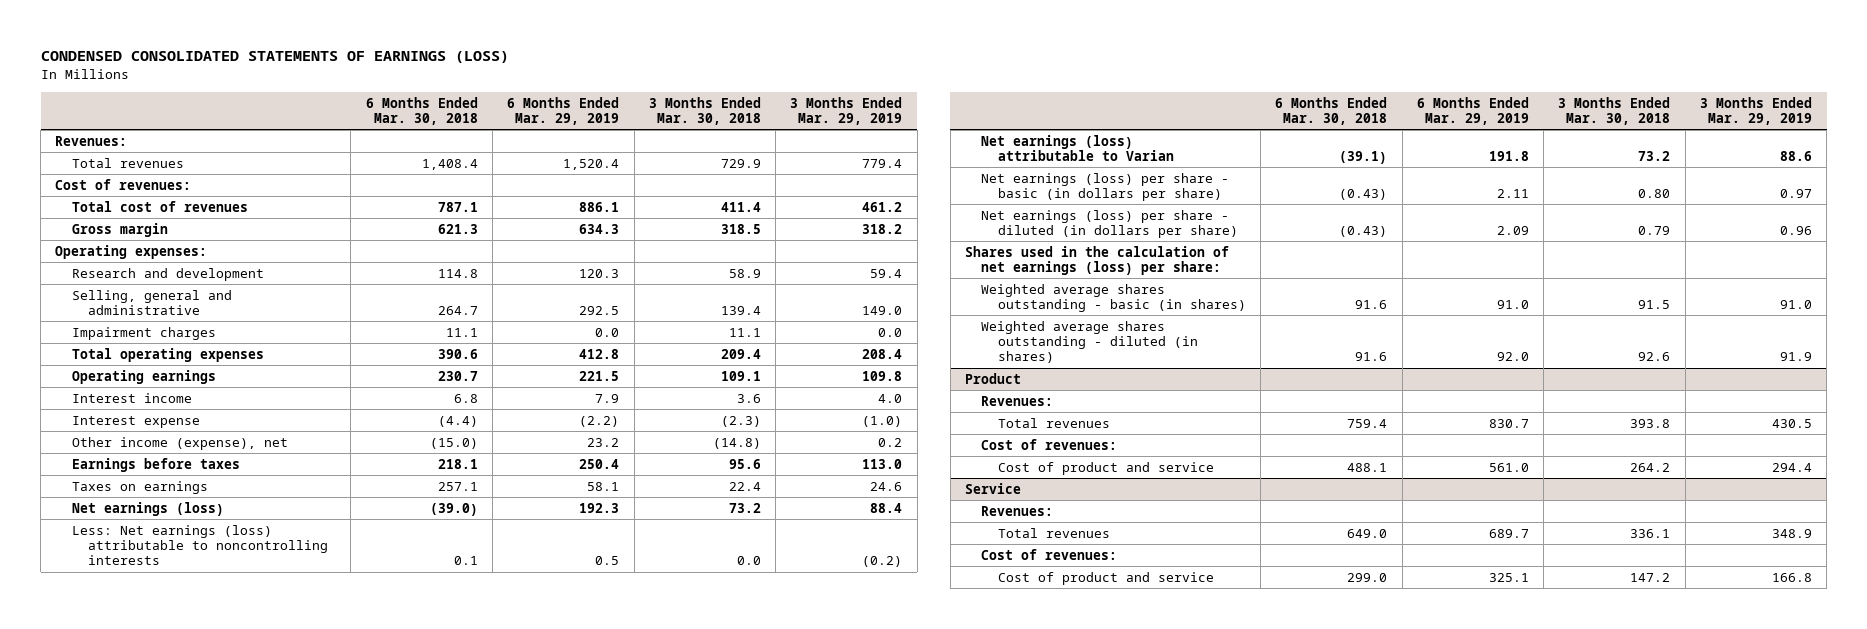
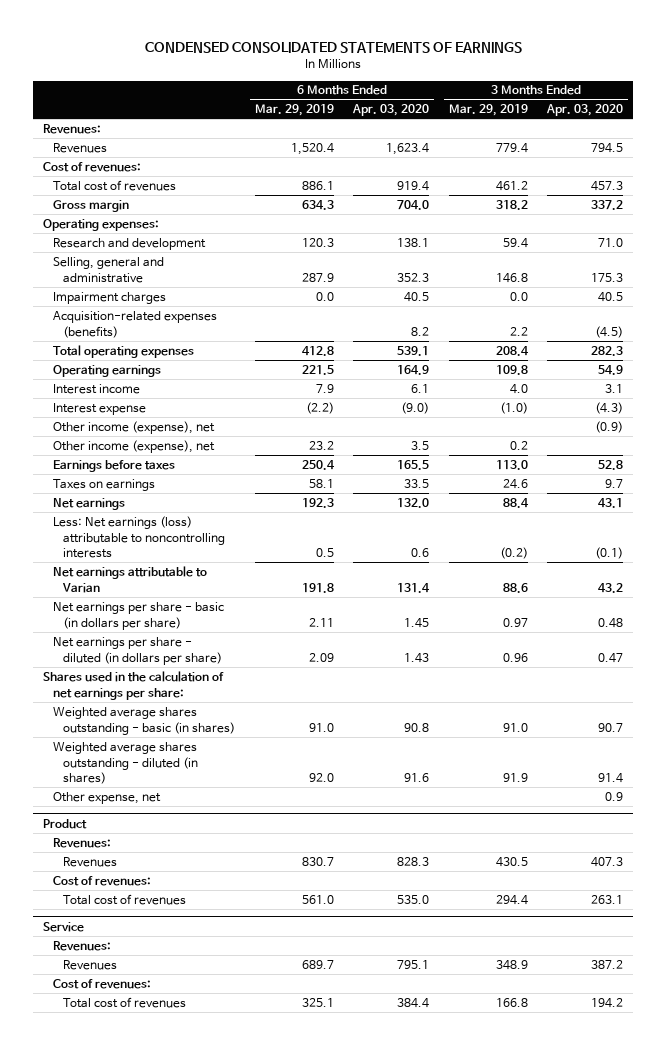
[40,51,509,64] CONDENSED CONSOLIDATED STATEMENTS OF EARNINGS (LOSS) -> [145,41,523,53] CONDENSED CONSOLIDATED STATEMENTS OF EARNINGS
[365,96,478,126] 6 Months Ended Mar. 30, 2018 -> none
[648,96,761,126] 3 Months Ended Mar. 30, 2018 -> none
none -> [352,104,430,117] Apr. 03, 2020
none -> [546,104,624,117] Apr. 03, 2020
[71,157,184,168] Total revenues -> [52,142,107,153] Revenues
[579,306,620,316] 292.5 -> [301,272,334,282] 287.9
[862,306,903,316] 149.0 -> [495,272,528,283] 146.8
none -> [52,310,217,338] Acquisition-related expenses (benefits)
none -> [52,420,215,434] Other income (expense), net
[71,501,224,516] Net earnings (loss) -> [52,497,125,510] Net earnings
[981,134,1174,162] Net earnings (loss) attributable to Varian -> [52,565,207,593] Net earnings attributable to Varian
[981,172,1230,202] Net earnings (loss) per share - basic (in dollars per share) -> [52,601,224,630] Net earnings per share - basic (in dollars per share)
[981,209,1238,239] Net earnings (loss) per share - diluted (in dollars per share) -> [52,636,222,665] Net earnings per share - diluted (in dollars per share)
[964,245,1229,276] Shares used in the calculation of net earnings (loss) per share: -> [42,670,224,700] Shares used in the calculation of net earnings per share:
none -> [52,791,161,804] Other expense, net
[997,417,1110,428] Total revenues -> [62,856,117,867] Revenues
[997,461,1214,475] Cost of product and service -> [62,893,186,905] Total cost of revenues
[997,527,1110,538] Total revenues -> [62,959,117,970] Revenues
[997,571,1214,585] Cost of product and service -> [62,996,186,1008] Total cost of revenues

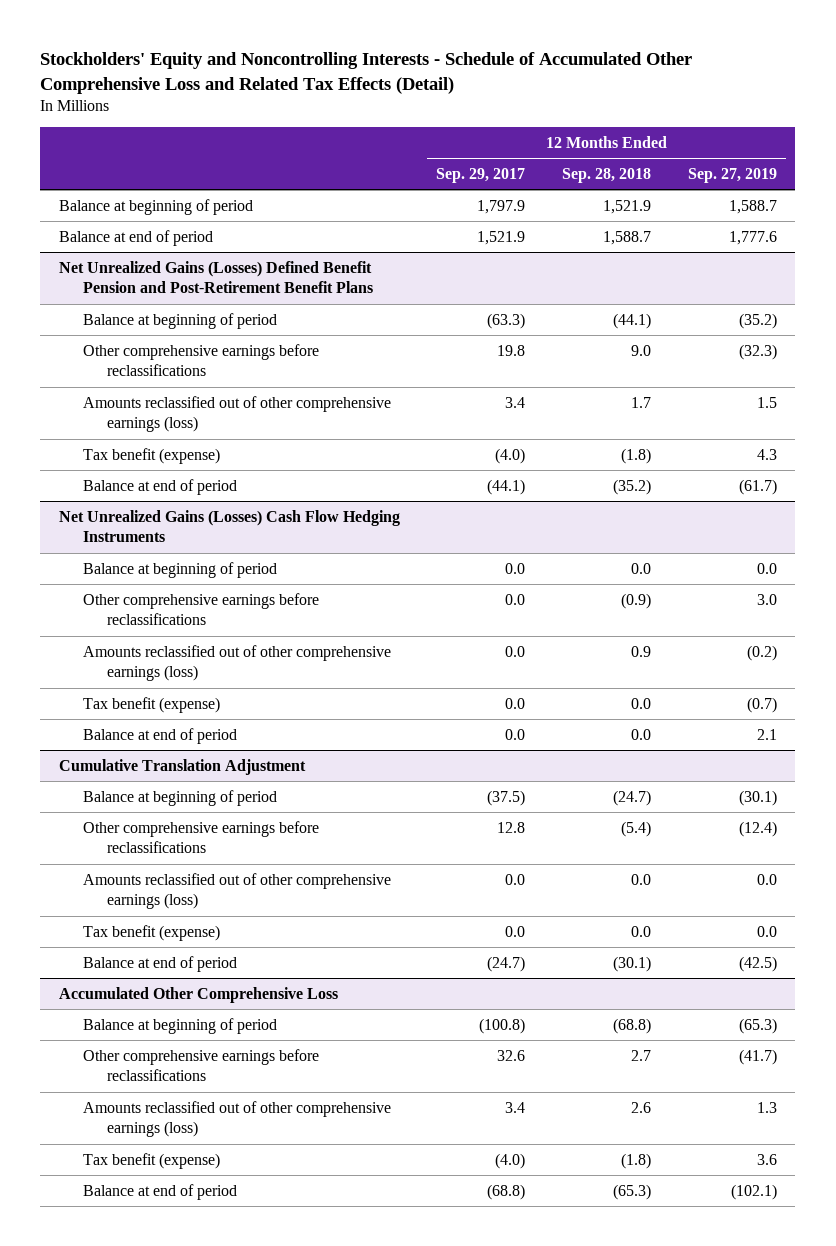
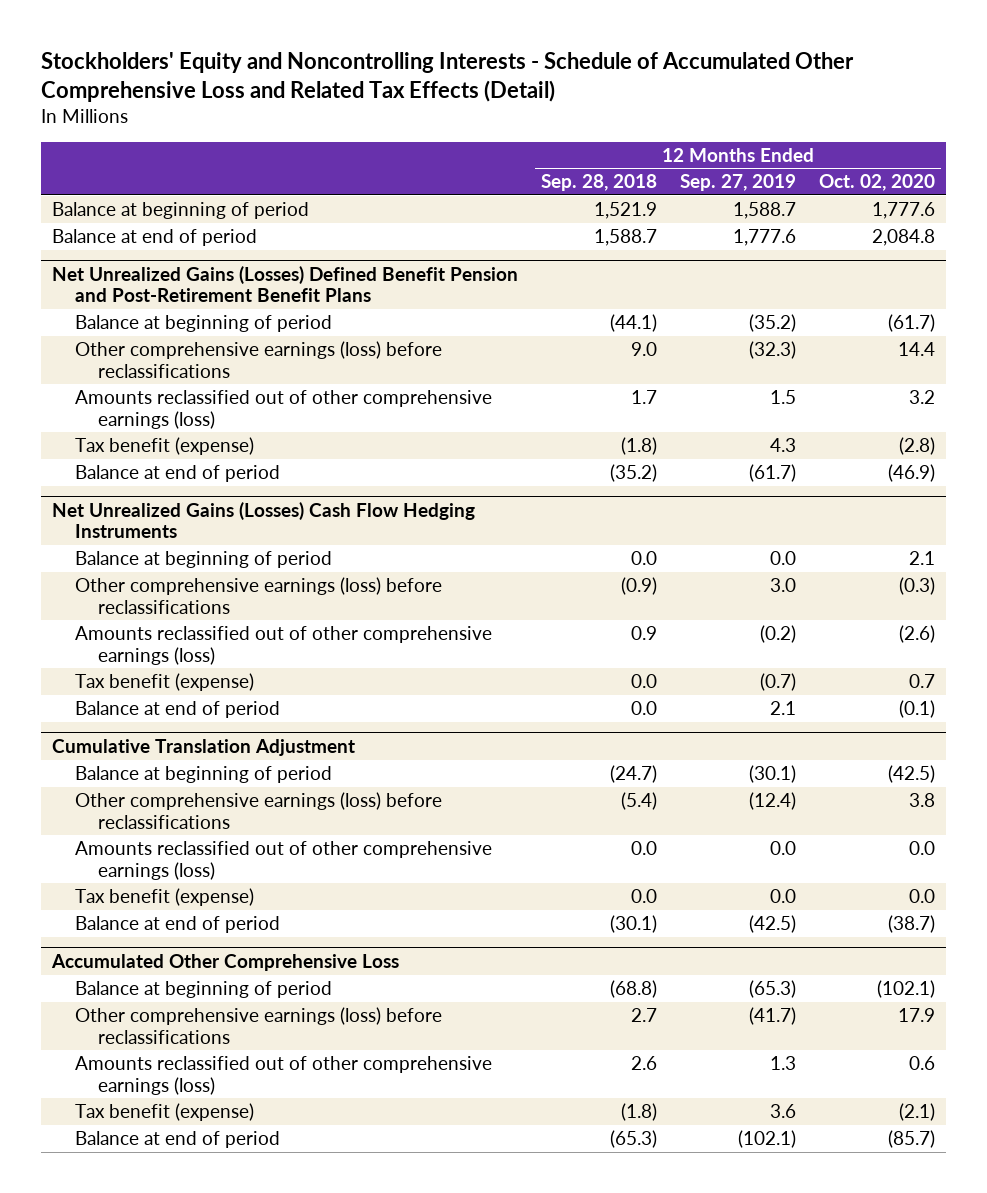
[436,167,526,183] Sep. 29, 2017 -> none
none -> [818,174,935,192] Oct. 02, 2020
[83,343,320,377] Other comprehensive earnings before reclassifications -> [74,341,442,378] Other comprehensive earnings (loss) before reclassifications
[83,592,320,626] Other comprehensive earnings before reclassifications -> [74,577,442,614] Other comprehensive earnings (loss) before reclassifications
[83,820,320,854] Other comprehensive earnings before reclassifications -> [74,792,442,829] Other comprehensive earnings (loss) before reclassifications
[83,1048,320,1082] Other comprehensive earnings before reclassifications -> [74,1007,442,1044] Other comprehensive earnings (loss) before reclassifications

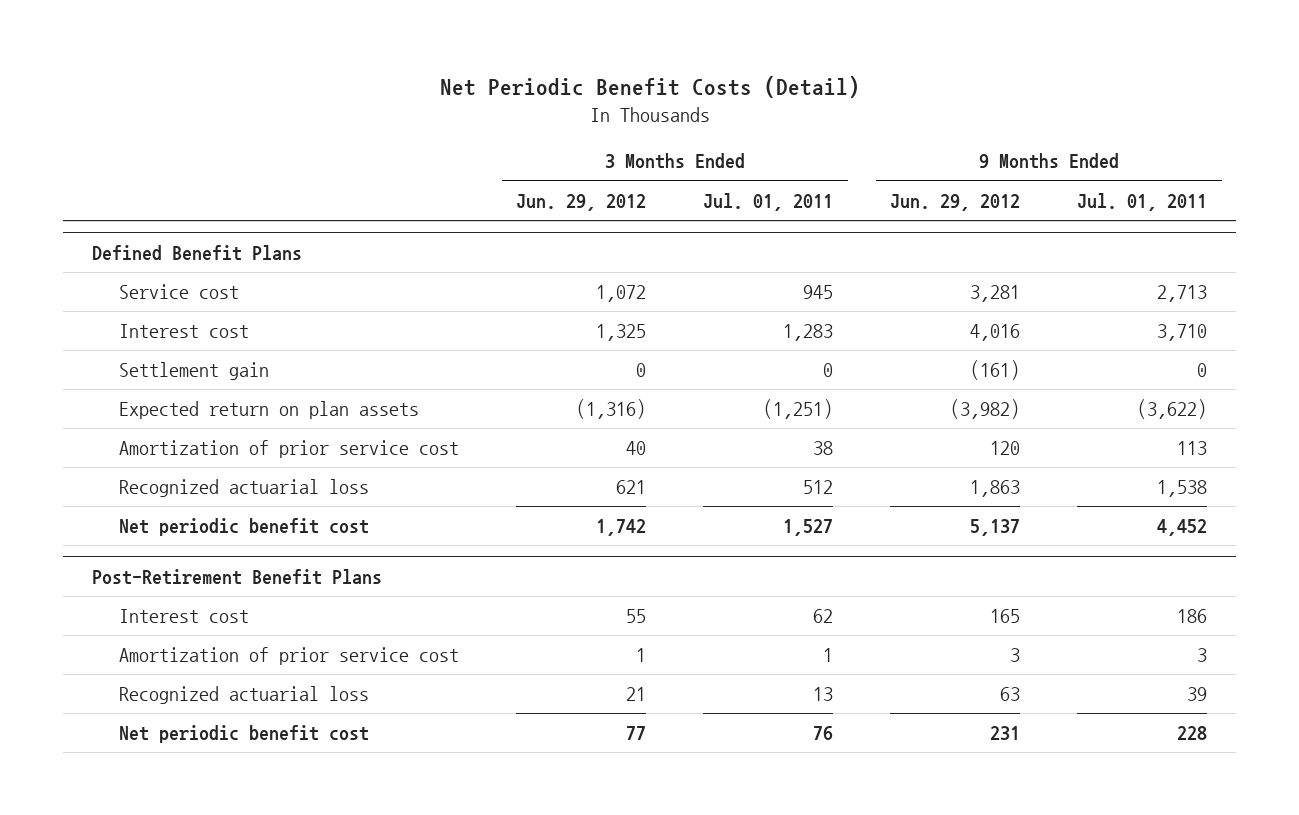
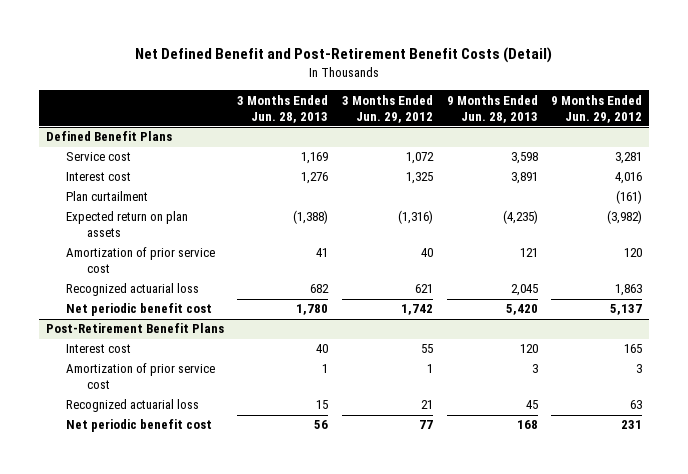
[439,76,860,99] Net Periodic Benefit Costs (Detail) -> [135,47,553,64] Net Defined Benefit and Post-Retirement Benefit Costs (Detail)
[703,192,834,211] Jul. 01, 2011 -> none
[1077,192,1208,211] Jul. 01, 2011 -> none
none -> [237,94,329,123] 3 Months Ended Jun. 28, 2013
none -> [446,94,538,123] 9 Months Ended Jun. 28, 2013
[119,362,270,381] Settlement gain -> none
none -> [66,191,149,202] Plan curtailment

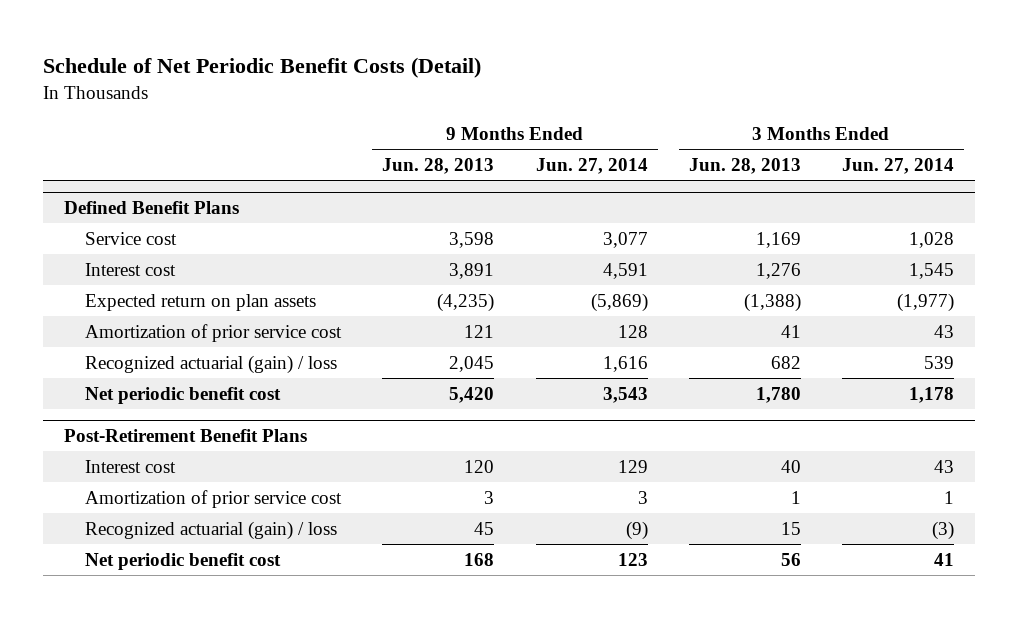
[135,47,553,64] Net Defined Benefit and Post-Retirement Benefit Costs (Detail) -> [43,56,482,78] Schedule of Net Periodic Benefit Costs (Detail)
[342,94,434,123] 3 Months Ended Jun. 29, 2012 -> none
[551,94,643,123] 9 Months Ended Jun. 29, 2012 -> none
none -> [535,157,648,174] Jun. 27, 2014
none -> [842,157,955,174] Jun. 27, 2014
[66,191,149,202] Plan curtailment -> none
[66,283,200,297] Recognized actuarial loss -> [84,354,337,374] Recognized actuarial (gain) / loss
[66,399,200,413] Recognized actuarial loss -> [84,520,337,540] Recognized actuarial (gain) / loss

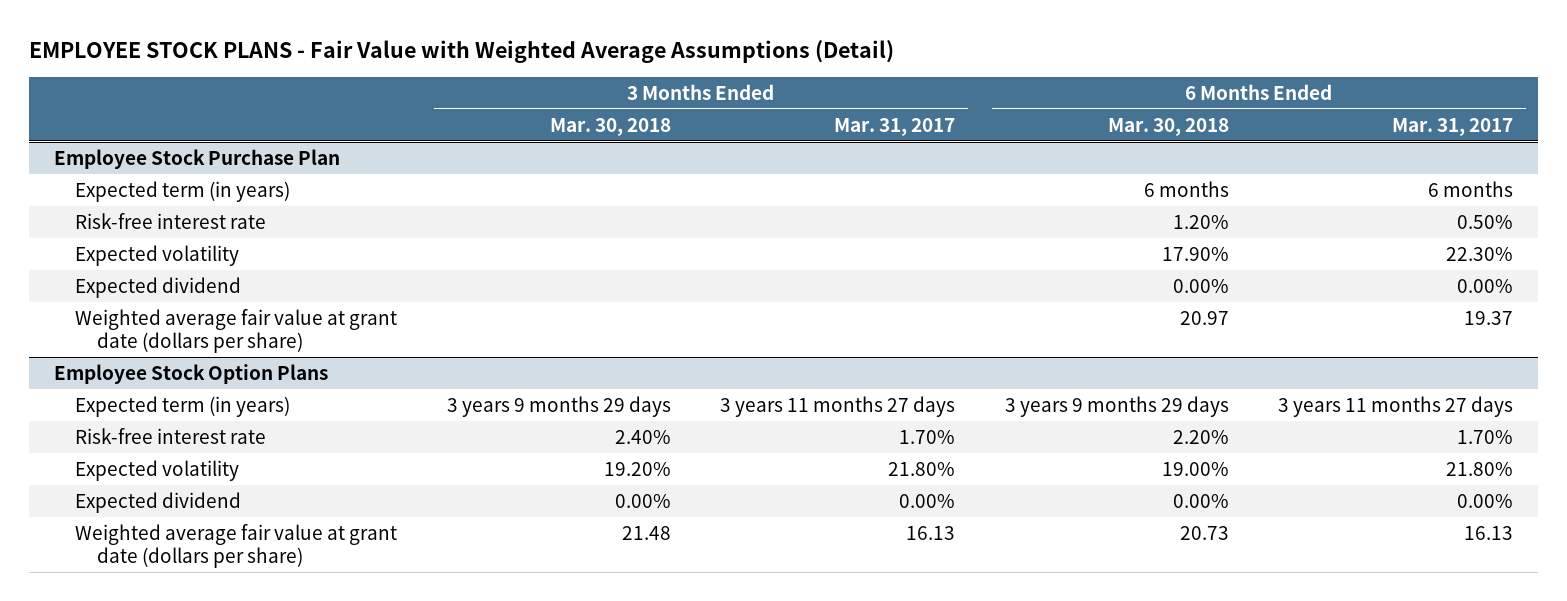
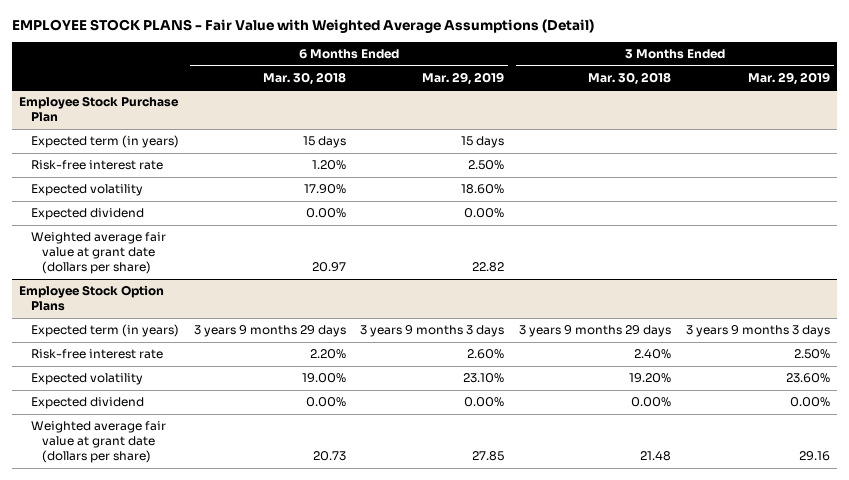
[834,117,956,136] Mar. 31, 2017 -> none
[1392,117,1514,136] Mar. 31, 2017 -> none
none -> [422,71,505,85] Mar. 29, 2019
none -> [748,71,831,85] Mar. 29, 2019
[1143,180,1229,197] 6 months -> [302,136,346,149] 15 days

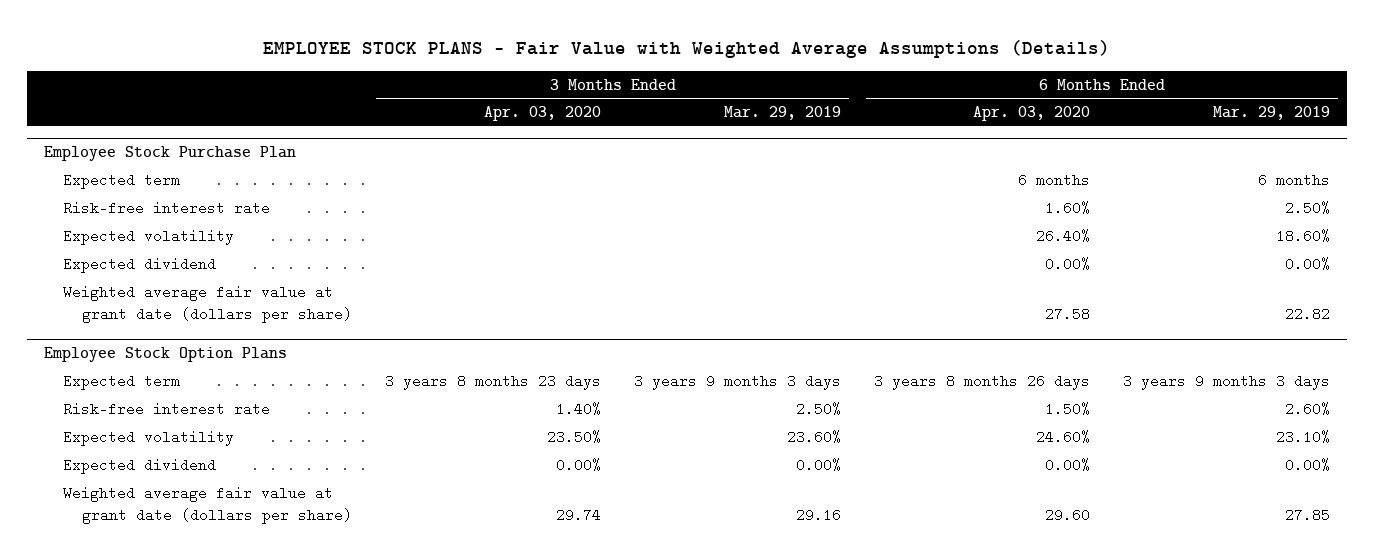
[11,19,594,34] EMPLOYEE STOCK PLANS - Fair Value with Weighted Average Assumptions (Detail) -> [262,39,1110,58] EMPLOYEE STOCK PLANS - Fair Value with Weighted Average Assumptions (Details)
[262,71,346,85] Mar. 30, 2018 -> none
[588,71,672,85] Mar. 30, 2018 -> none
none -> [483,106,601,122] Apr. 03, 2020
none -> [973,106,1091,122] Apr. 03, 2020
[30,135,179,149] Expected term (in years) -> [62,173,180,190] Expected term
[461,136,505,149] 15 days -> [1258,173,1331,188] 6 months
[30,324,179,338] Expected term (in years) -> [62,374,180,391] Expected term

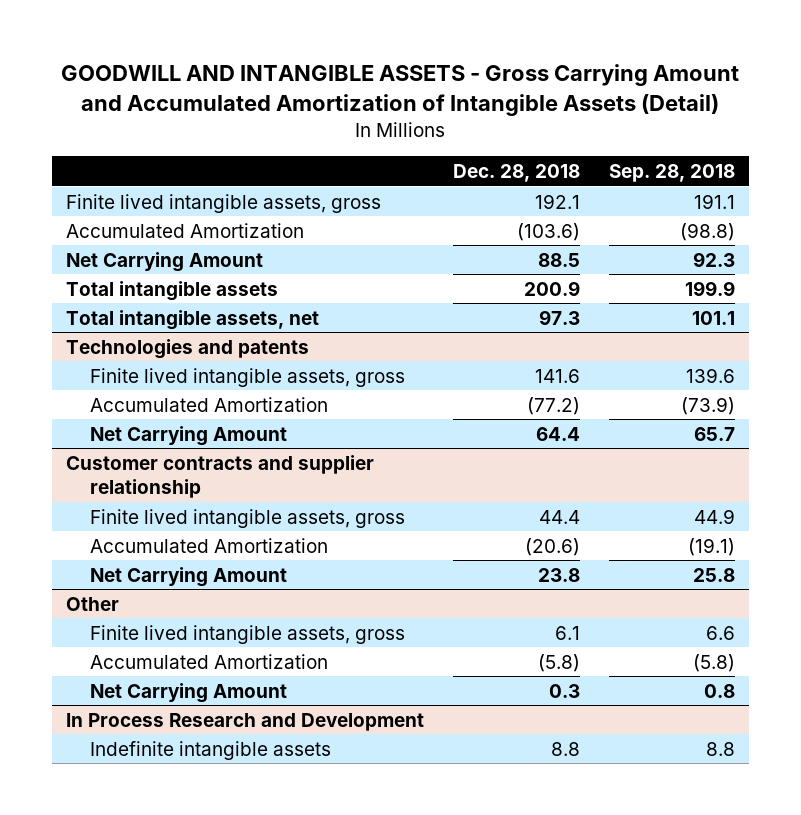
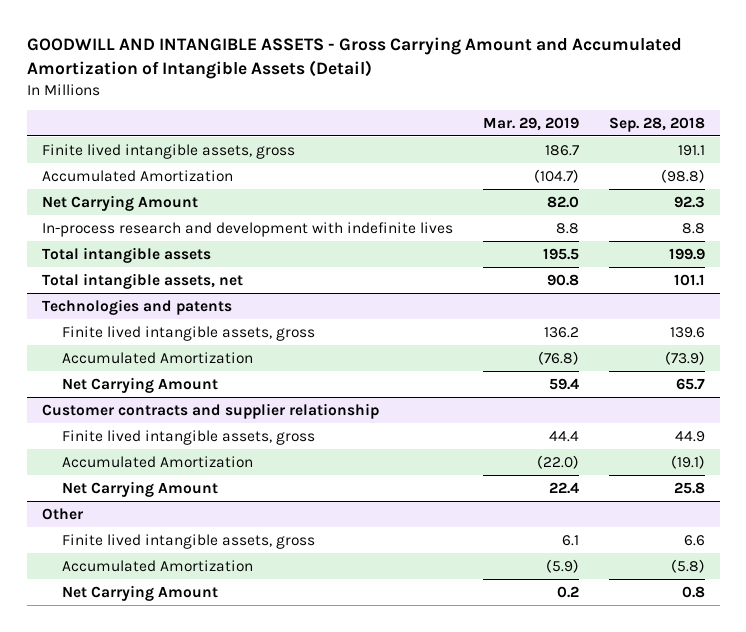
[452,164,580,183] Dec. 28, 2018 -> none
none -> [482,116,579,131] Mar. 29, 2019
none -> [41,221,453,237] In-process research and development with indefinite lives
[66,712,425,731] In Process Research and Development -> none
[89,740,331,760] Indefinite intangible assets -> none

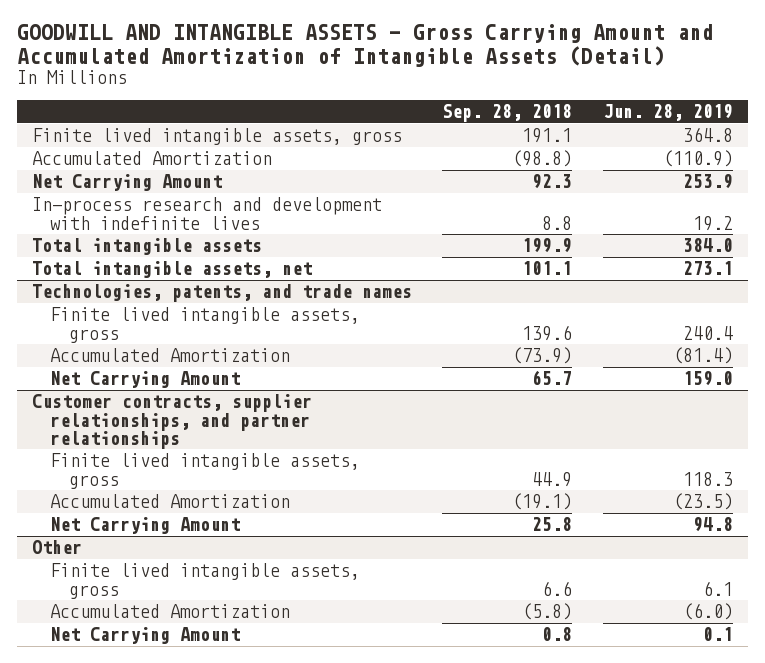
[482,116,579,131] Mar. 29, 2019 -> none
none -> [602,104,733,122] Jun. 28, 2019
[41,298,232,315] Technologies and patents -> [31,284,412,303] Technologies, patents, and trade names
[41,402,379,419] Customer contracts and supplier relationship -> [31,394,312,449] Customer contracts, supplier relationships, and partner relationships

